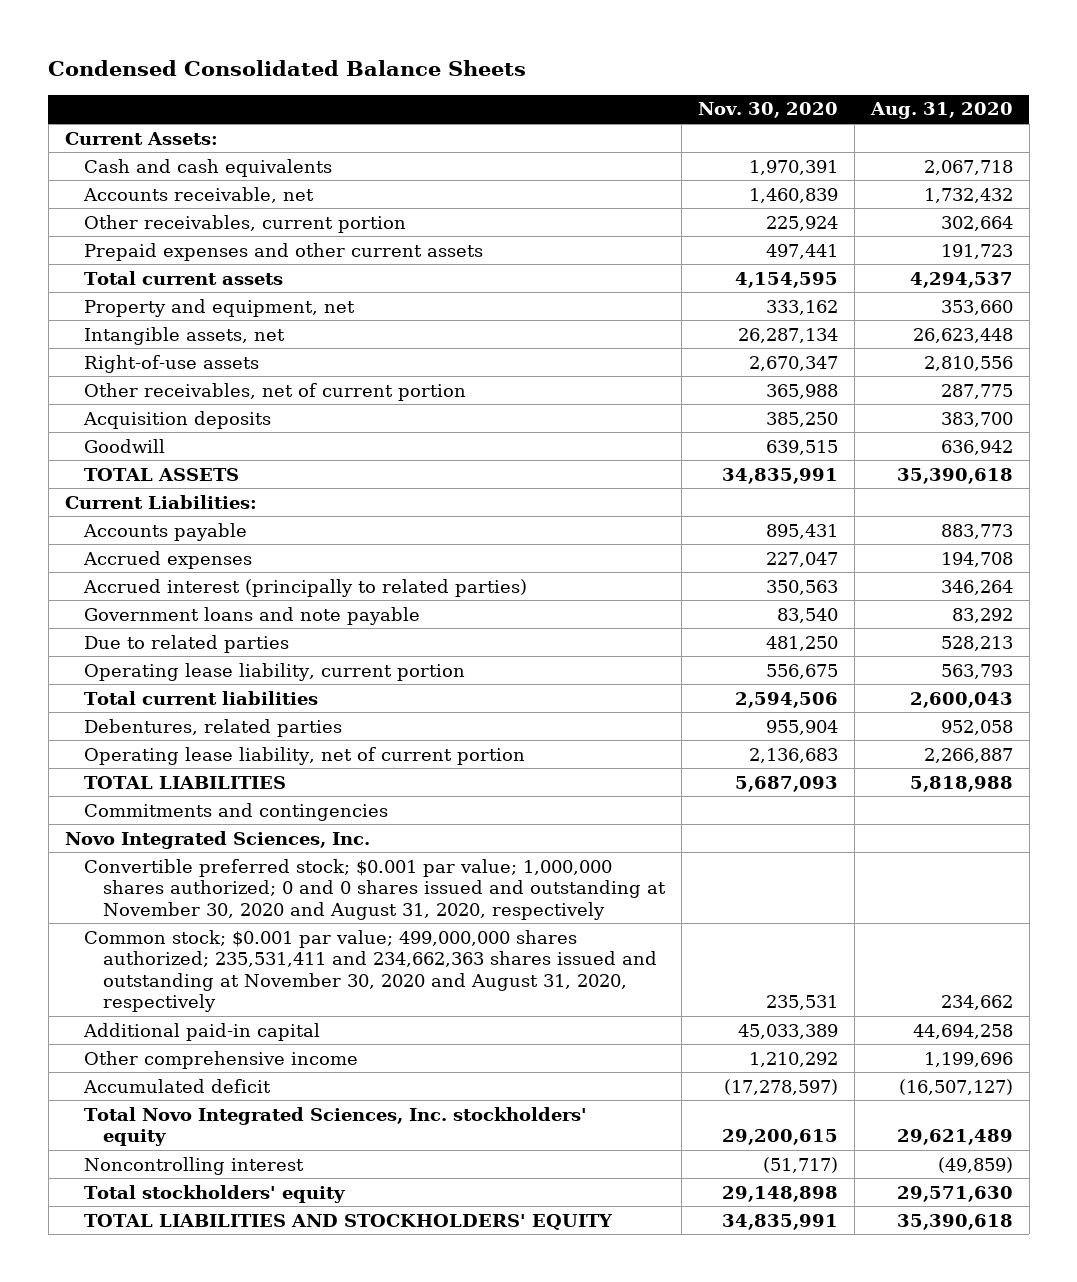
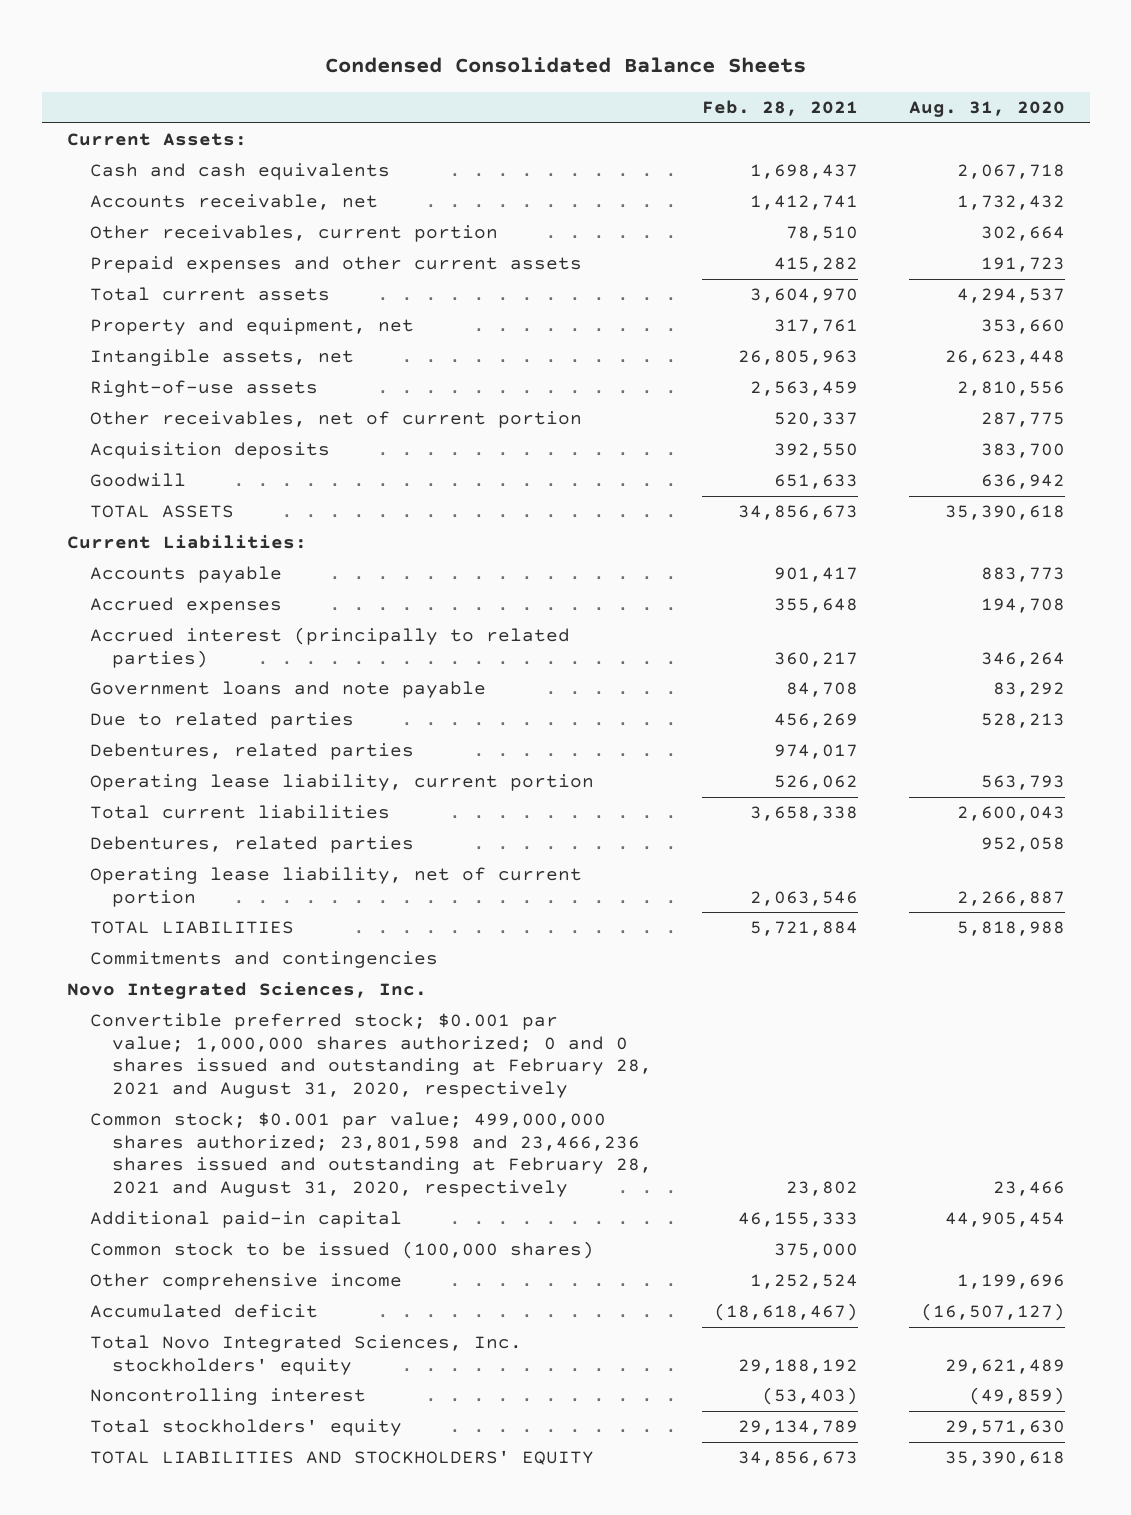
[697,102,838,119] Nov. 30, 2020 -> none
none -> [702,99,859,116] Feb. 28, 2021
none -> [89,743,414,761] Debentures, related parties
[83,858,666,920] Convertible preferred stock; $0.001 par value; 1,000,000 shares authorized; 0 and 0 shares issued and outstanding at November 30, 2020 and August 31, 2020, respectively -> [89,1013,653,1098] Convertible preferred stock; $0.001 par value; 1,000,000 shares authorized; 0 and 0 shares issued and outstanding at February 28, 2021 and August 31, 2020, respectively
[83,929,657,1012] Common stock; $0.001 par value; 499,000,000 shares authorized; 235,531,411 and 234,662,363 shares issued and outstanding at November 30, 2020 and August 31, 2020, respectively -> [89,1112,653,1197] Common stock; $0.001 par value; 499,000,000 shares authorized; 23,801,598 and 23,466,236 shares issued and outstanding at February 28, 2021 and August 31, 2020, respectively
[940,994,1013,1010] 234,662 -> [992,1180,1065,1196] 23,466
[912,1023,1013,1039] 44,694,258 -> [944,1212,1065,1228] 44,905,454
none -> [89,1241,594,1260] Common stock to be issued (100,000 shares)

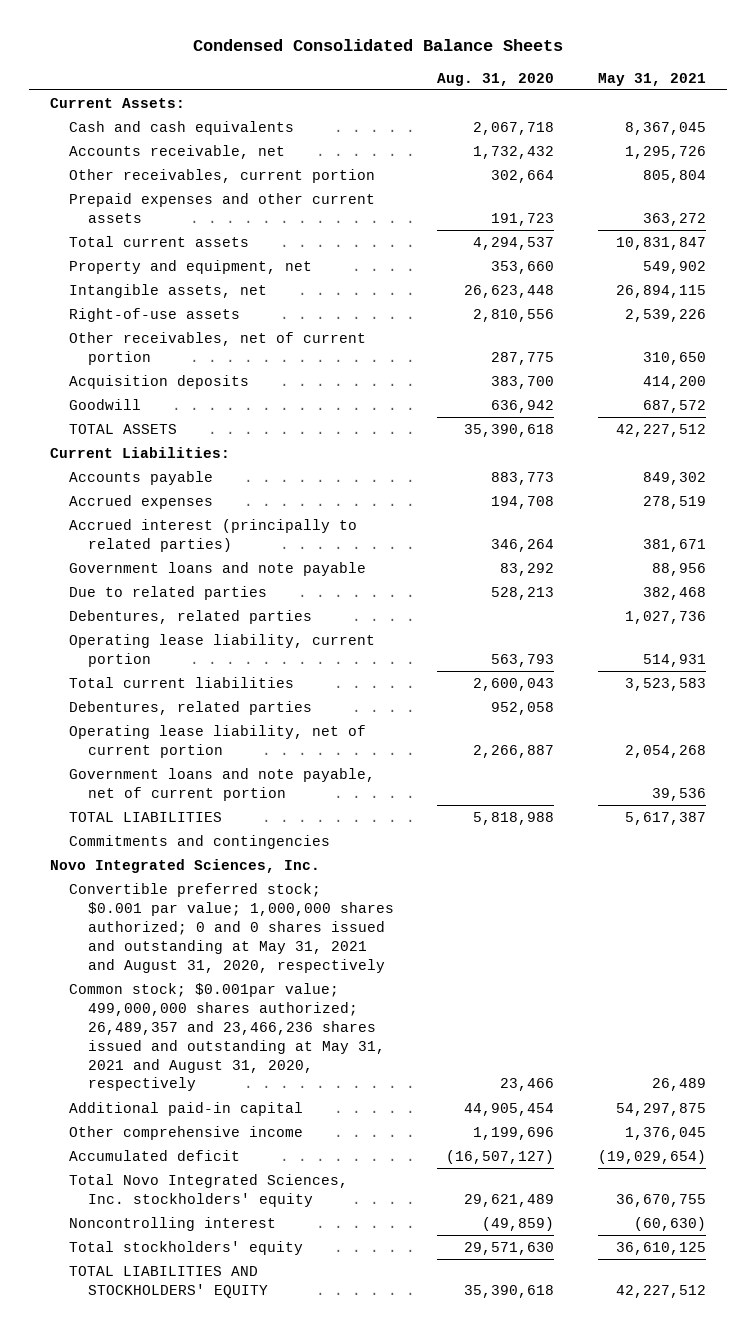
[702,99,859,116] Feb. 28, 2021 -> none
none -> [597,72,706,86] May 31, 2021
none -> [68,767,375,801] Government loans and note payable, net of current portion
[89,1013,653,1098] Convertible preferred stock; $0.001 par value; 1,000,000 shares authorized; 0 and 0 shares issued and outstanding at February 28, 2021 and August 31, 2020, respectively -> [68,882,394,973] Convertible preferred stock; $0.001 par value; 1,000,000 shares authorized; 0 and 0 shares issued and outstanding at May 31, 2021 and August 31, 2020, respectively
[89,1112,653,1197] Common stock; $0.001 par value; 499,000,000 shares authorized; 23,801,598 and 23,466,236 shares issued and outstanding at February 28, 2021 and August 31, 2020, respectively -> [68,982,385,1092] Common stock; $0.001par value; 499,000,000 shares authorized; 26,489,357 and 23,466,236 shares issued and outstanding at May 31, 2021 and August 31, 2020, respectively
[89,1241,594,1260] Common stock to be issued (100,000 shares) -> none

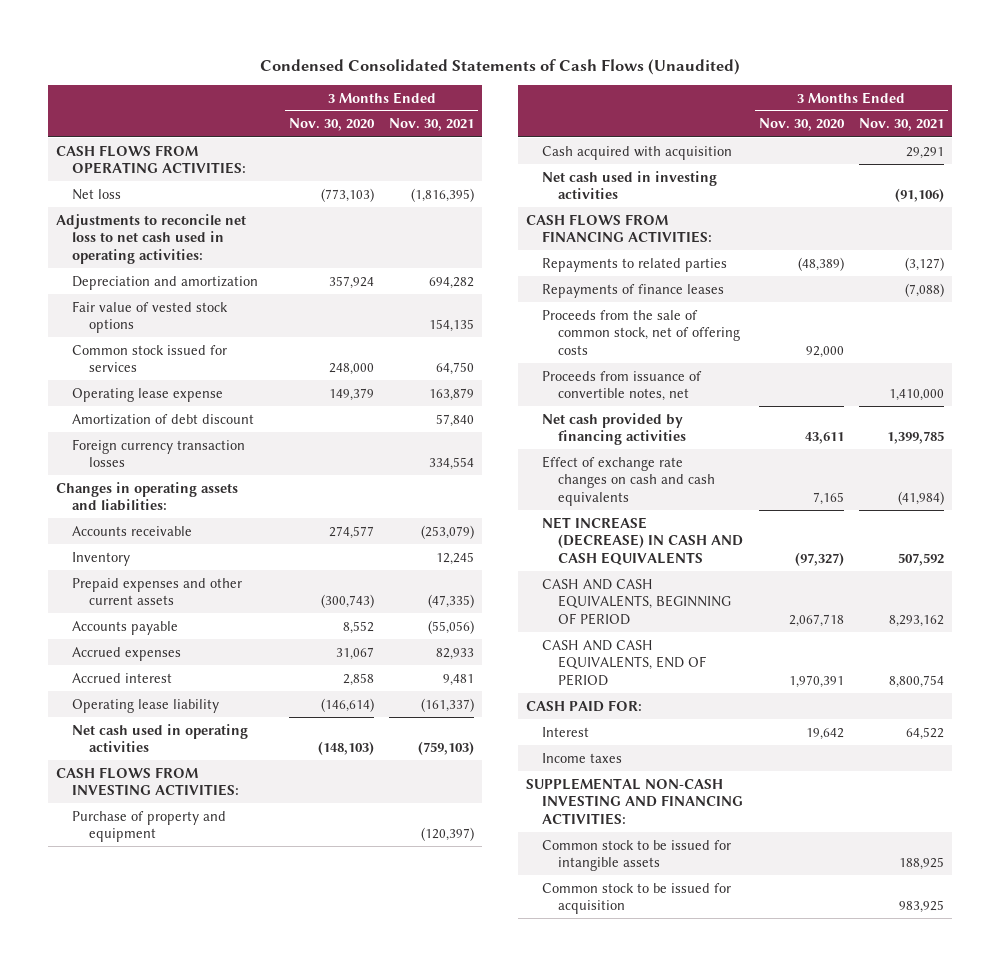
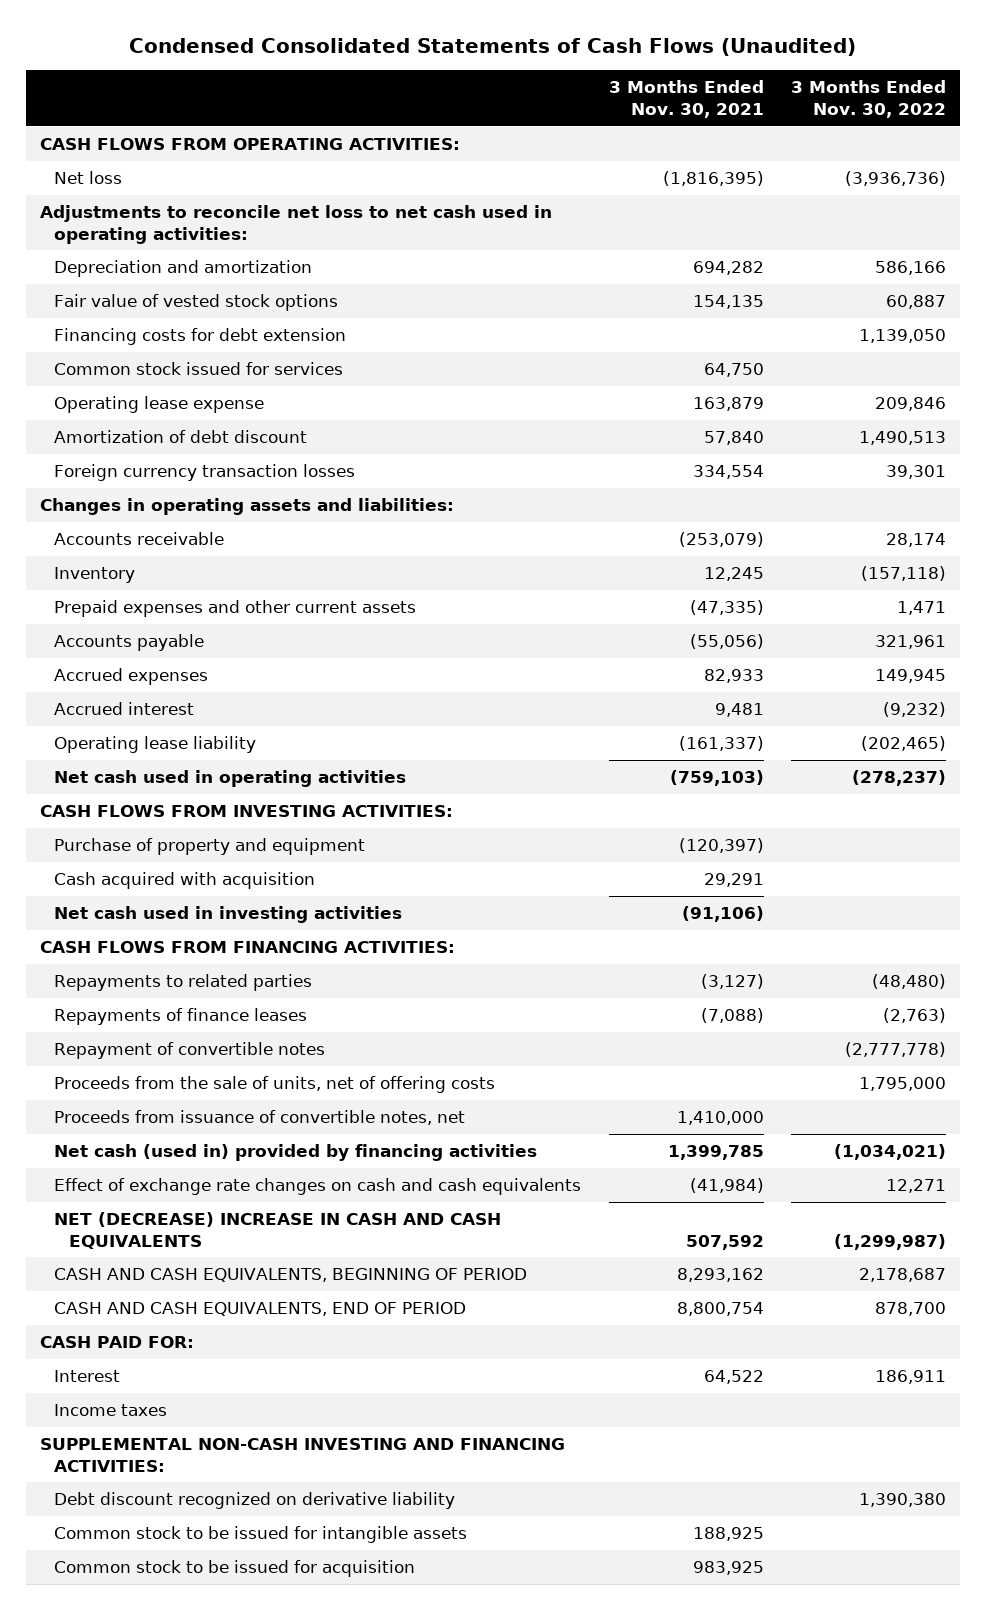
[288,118,375,132] Nov. 30, 2020 -> none
none -> [791,80,947,118] 3 Months Ended Nov. 30, 2022
none -> [54,328,347,346] Financing costs for debt extension
none -> [54,1042,326,1060] Repayment of convertible notes
[541,309,741,355] Proceeds from the sale of common stock, net of offering costs -> [54,1076,496,1094] Proceeds from the sale of units, net of offering costs
[541,412,687,446] Net cash provided by financing activities -> [54,1144,538,1162] Net cash (used in) provided by financing activities
[541,516,744,565] NET INCREASE (DECREASE) IN CASH AND CASH EQUIVALENTS -> [54,1212,502,1249] NET (DECREASE) INCREASE IN CASH AND CASH EQUIVALENTS
none -> [54,1492,456,1510] Debt discount recognized on derivative liability

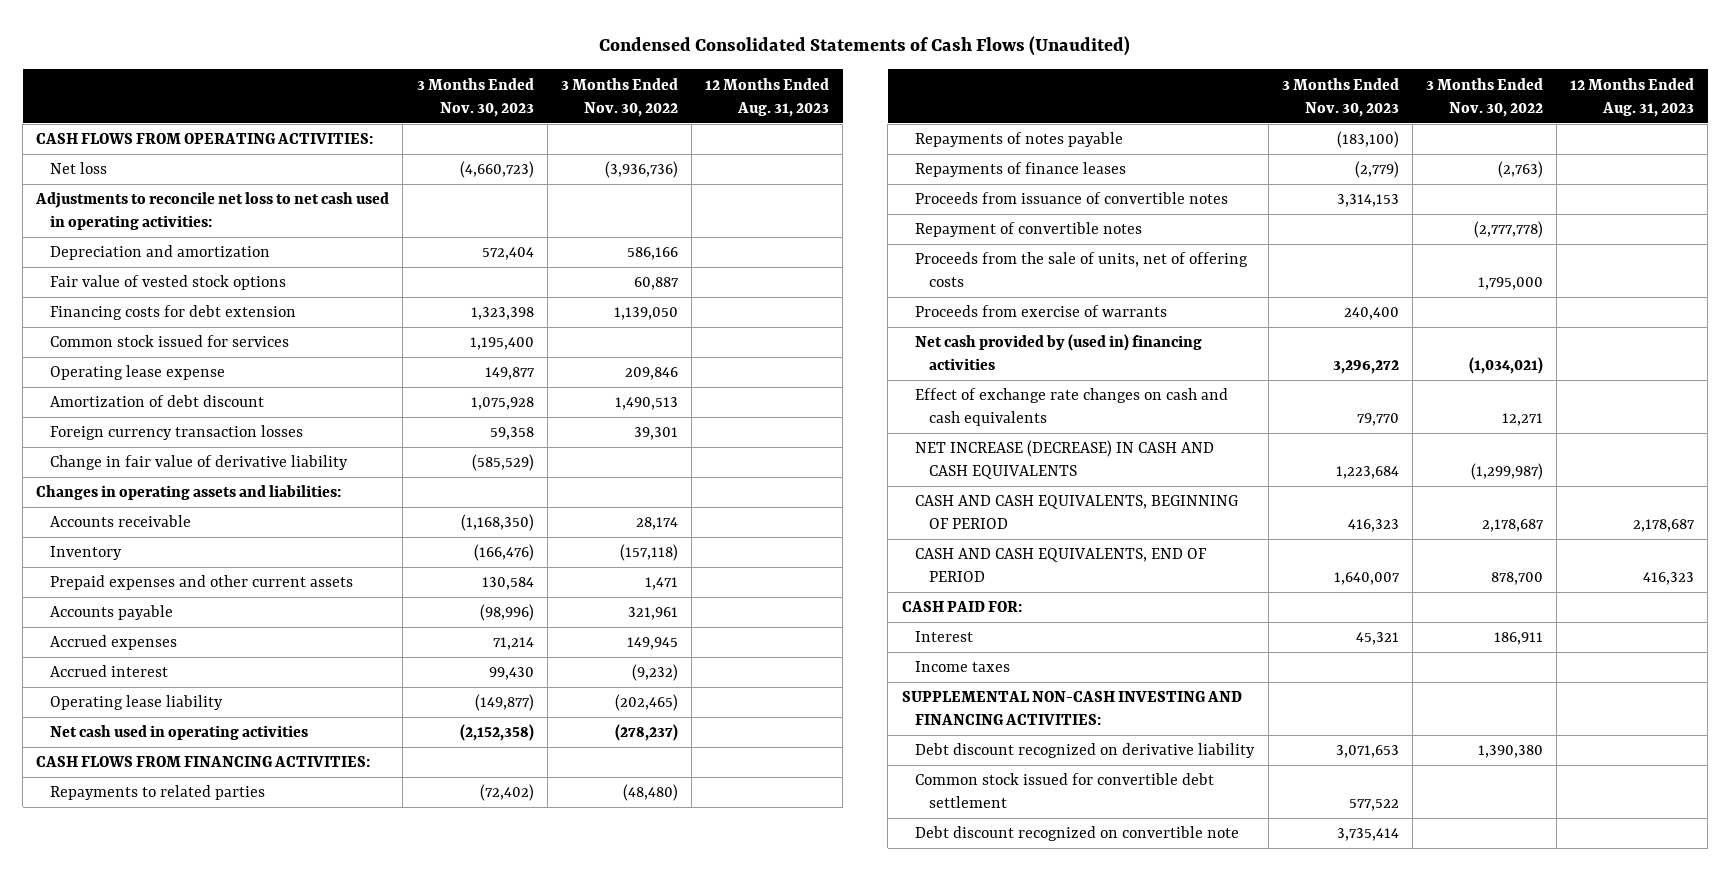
[608,80,764,118] 3 Months Ended Nov. 30, 2021 -> none
none -> [416,77,534,117] 3 Months Ended Nov. 30, 2023
none -> [704,77,829,117] 12 Months Ended Aug. 31, 2023
none -> [50,455,349,471] Change in fair value of derivative liability
[39,805,453,818] CASH FLOWS FROM INVESTING ACTIVITIES: -> none
[54,838,366,856] Purchase of property and equipment -> none
[54,872,316,890] Cash acquired with acquisition -> none
[54,906,403,924] Net cash used in investing activities -> none
none -> [915,132,1124,148] Repayments of notes payable
none -> [915,192,1229,205] Proceeds from issuance of convertible notes
[54,1110,466,1126] Proceeds from issuance of convertible notes, net -> none
none -> [915,305,1168,318] Proceeds from exercise of warrants
[54,1144,538,1162] Net cash (used in) provided by financing activities -> [915,334,1203,371] Net cash provided by (used in) financing activities
[54,1212,502,1249] NET (DECREASE) INCREASE IN CASH AND CASH EQUIVALENTS -> [915,440,1215,480] NET INCREASE (DECREASE) IN CASH AND CASH EQUIVALENTS
[54,1526,468,1544] Common stock to be issued for intangible assets -> none
[54,1560,416,1578] Common stock to be issued for acquisition -> none
none -> [915,773,1215,809] Common stock issued for convertible debt settlement
none -> [915,826,1240,842] Debt discount recognized on convertible note

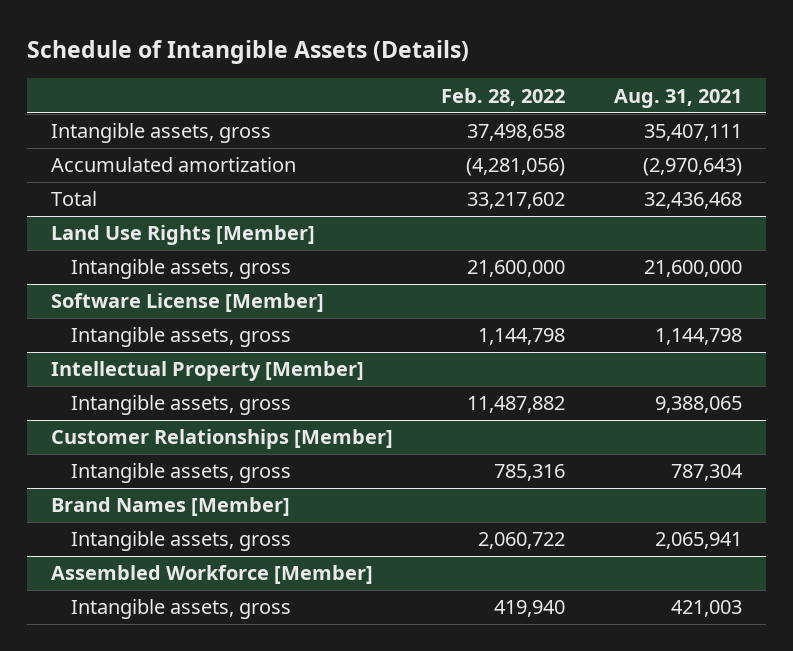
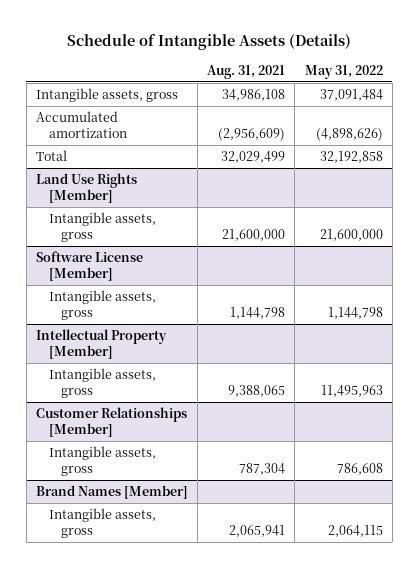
[441,87,566,106] Feb. 28, 2022 -> none
none -> [304,64,383,79] May 31, 2022
[643,124,742,142] 35,407,111 -> [222,89,286,102] 34,986,108
[642,158,742,177] (2,970,643) -> [218,127,286,141] (2,956,609)
[643,192,742,210] 32,436,468 -> [221,151,286,164] 32,029,499
[51,565,374,585] Assembled Workforce [Member] -> none
[70,599,291,620] Intangible assets, gross -> none

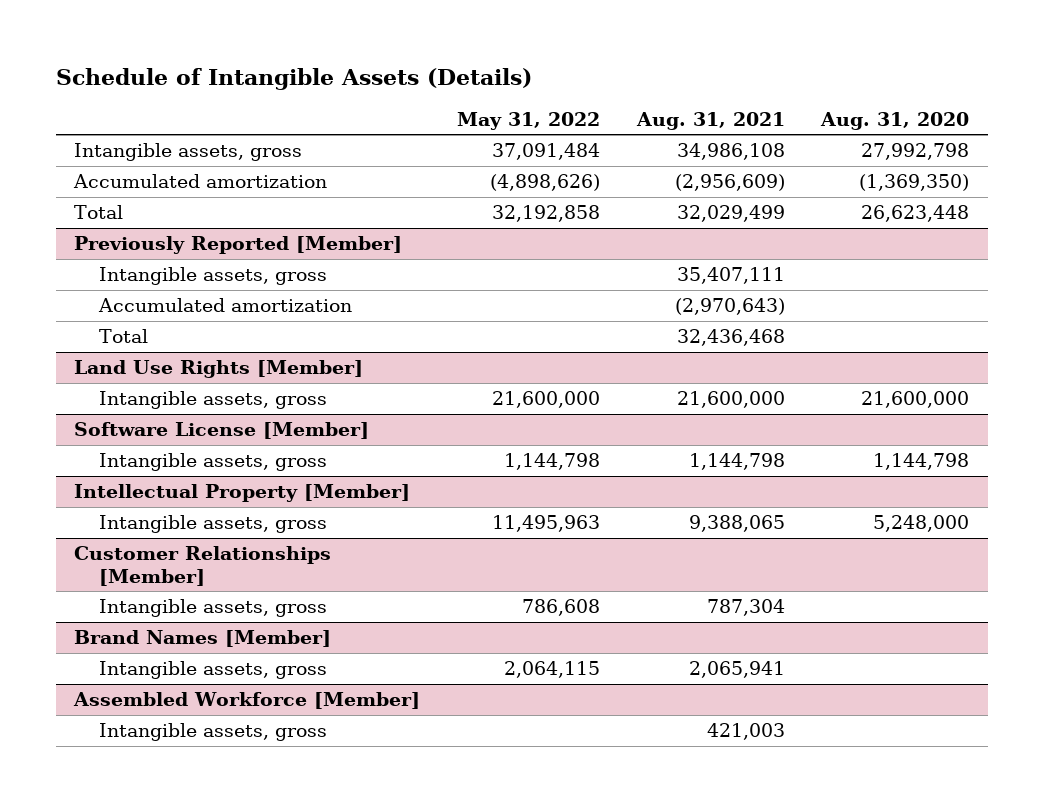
none -> [820,111,970,130] Aug. 31, 2020
none -> [74,236,403,255] Previously Reported [Member]
none -> [99,267,328,286] Intangible assets, gross
none -> [98,298,353,313] Accumulated amortization
none -> [99,329,149,344] Total
none -> [73,692,421,710] Assembled Workforce [Member]
none -> [99,723,328,742] Intangible assets, gross

